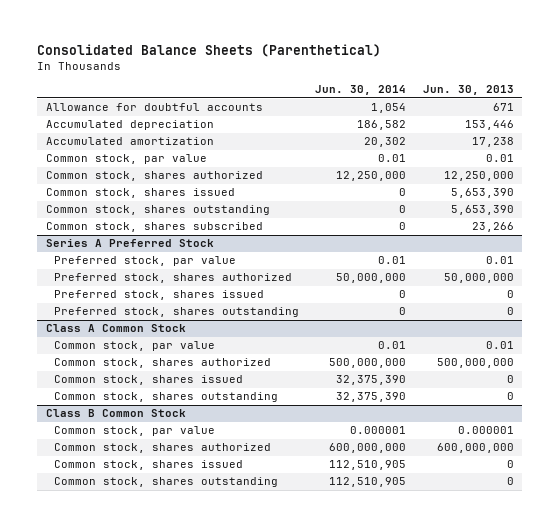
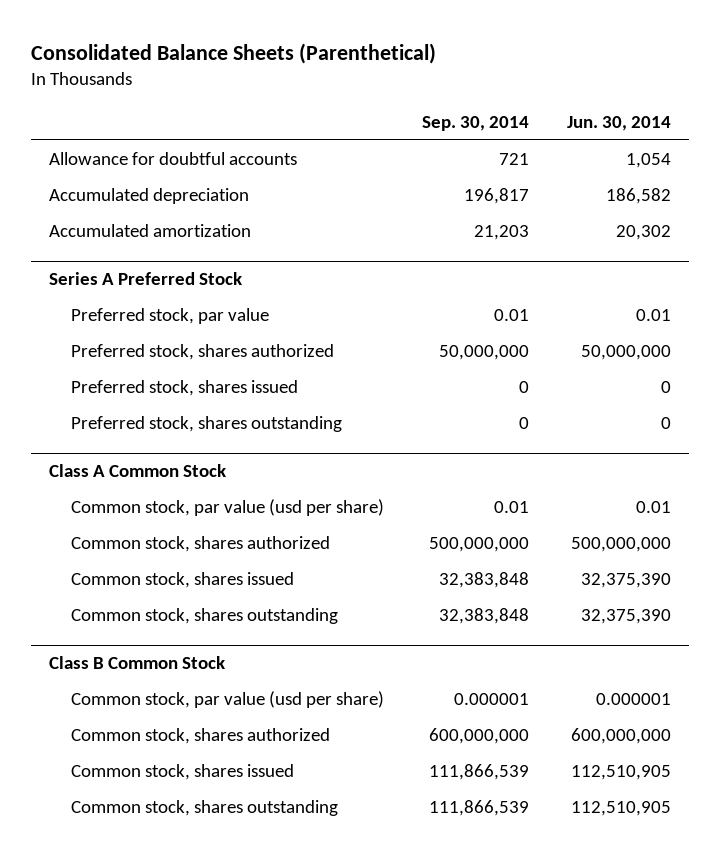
[422,85,514,96] Jun. 30, 2013 -> none
none -> [422,116,530,132] Sep. 30, 2014
[45,154,207,165] Common stock, par value -> none
[45,171,263,182] Common stock, shares authorized -> none
[45,188,235,199] Common stock, shares issued -> none
[45,205,270,216] Common stock, shares outstanding -> none
[45,222,263,233] Common stock, shares subscribed -> none
[53,341,215,352] Common stock, par value -> [71,498,385,516] Common stock, par value (usd per share)
[53,426,215,437] Common stock, par value -> [71,690,385,708] Common stock, par value (usd per share)

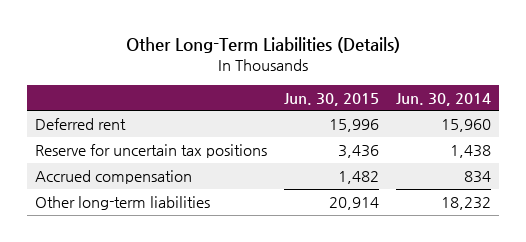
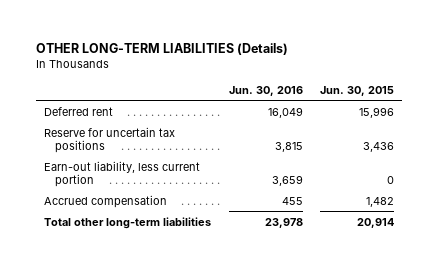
[126,36,401,53] Other Long-Term Liabilities (Details) -> [35,43,288,56] OTHER LONG-TERM LIABILITIES (Details)
[395,92,491,106] Jun. 30, 2014 -> none
none -> [228,85,303,96] Jun. 30, 2016
none -> [44,160,201,187] Earn-out liability, less current portion
[35,195,211,210] Other long-term liabilities -> [44,216,212,229] Total other long-term liabilities

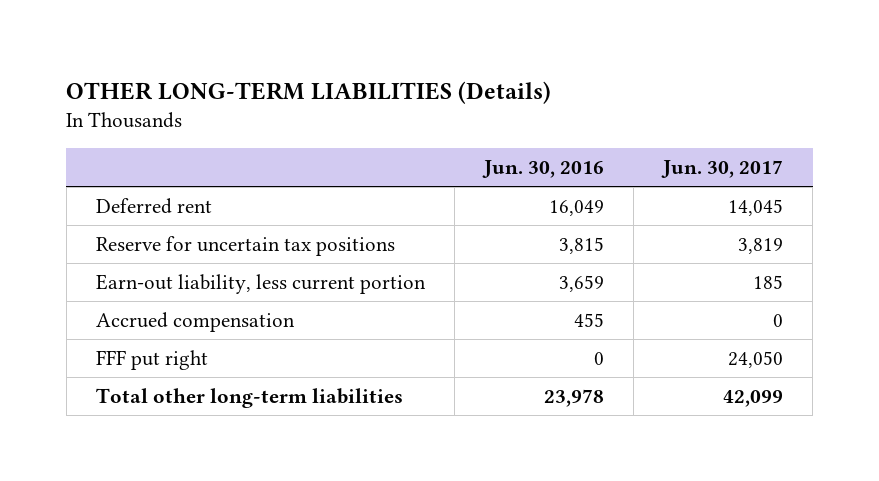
[319,85,394,96] Jun. 30, 2015 -> none
none -> [661,160,784,179] Jun. 30, 2017
none -> [95,350,208,371] FFF put right

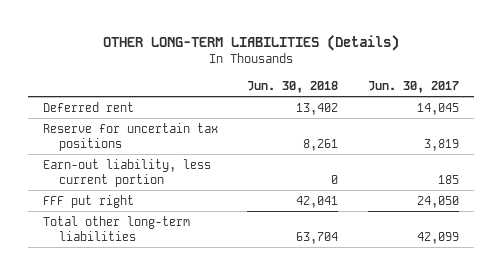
[482,160,605,179] Jun. 30, 2016 -> none
none -> [247,80,339,93] Jun. 30, 2018
[95,312,295,333] Accrued compensation -> none

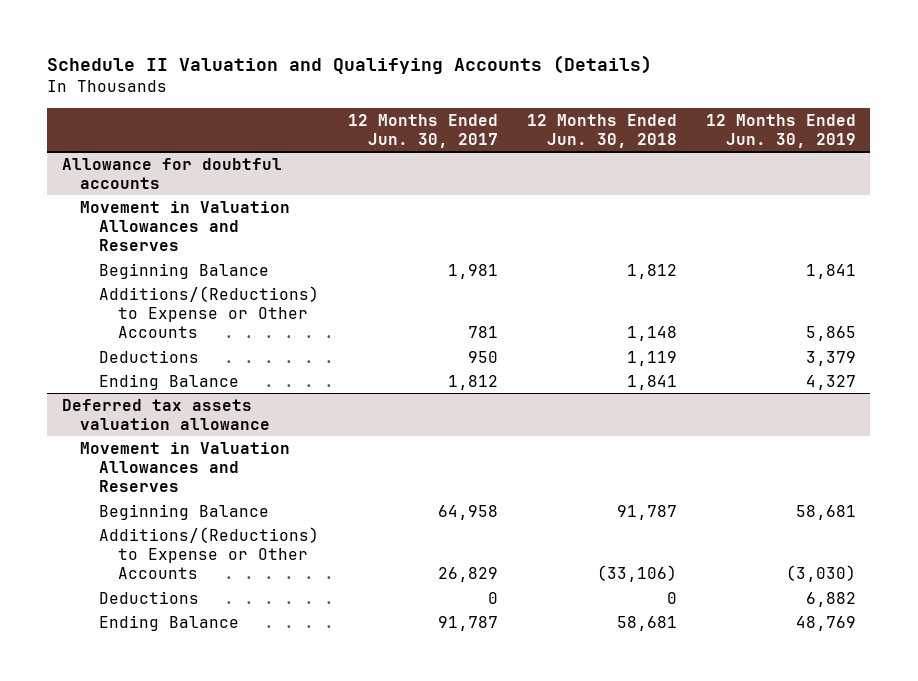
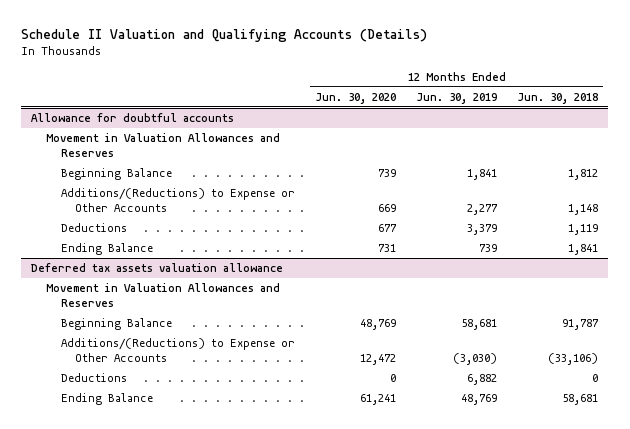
[348,113,499,148] 12 Months Ended Jun. 30, 2017 -> none
none -> [314,92,396,104] Jun. 30, 2020
[805,326,856,342] 5,865 -> [467,204,499,216] 2,277
[805,374,856,390] 4,327 -> [479,244,498,253] 739

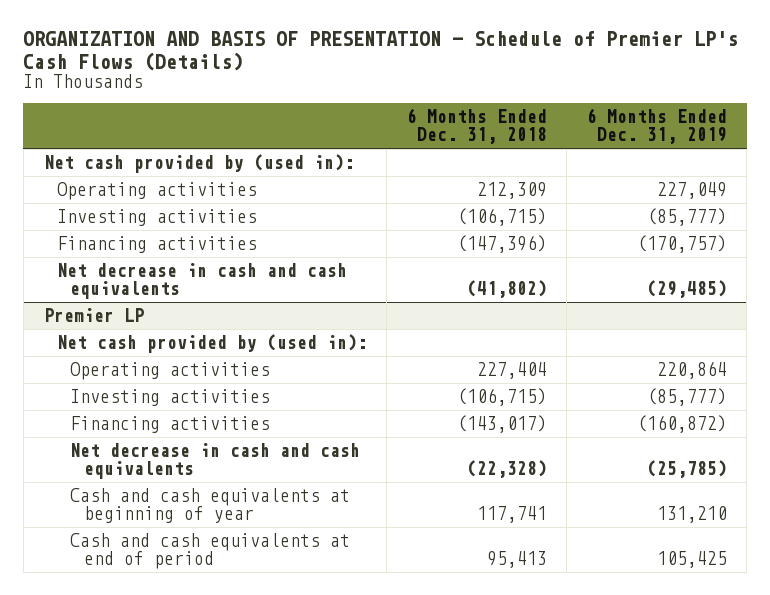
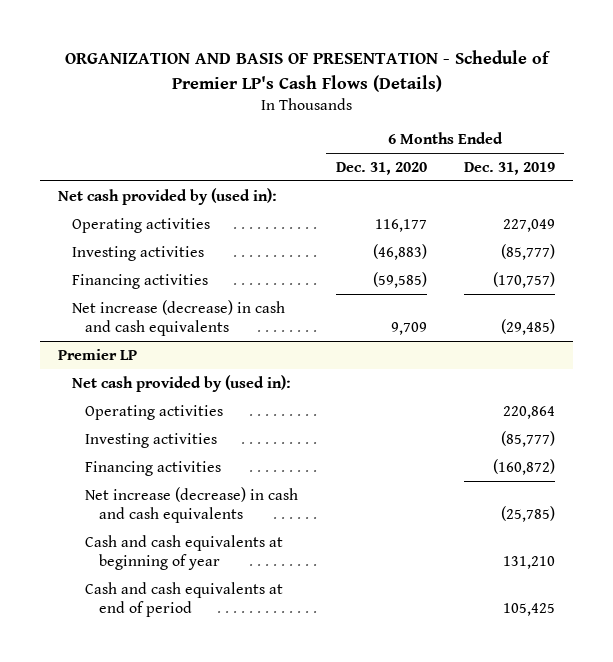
[406,108,547,145] 6 Months Ended Dec. 31, 2018 -> none
none -> [335,161,427,175] Dec. 31, 2020
[56,263,347,300] Net decrease in cash and cash equivalents -> [71,299,285,337] Net increase (decrease) in cash and cash equivalents
[70,443,361,480] Net decrease in cash and cash equivalents -> [85,486,299,524] Net increase (decrease) in cash and cash equivalents

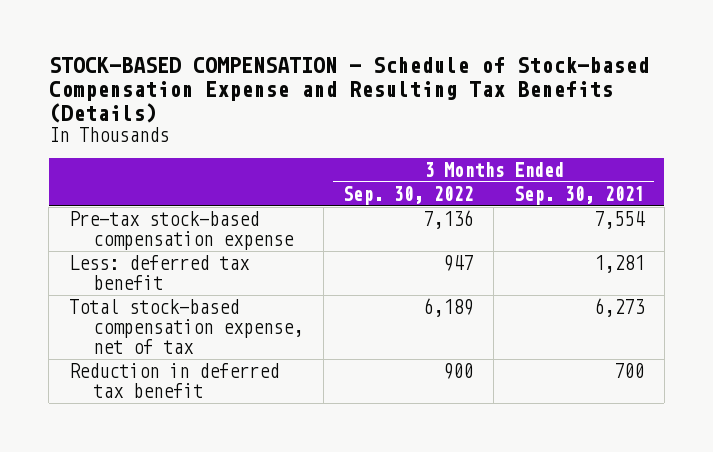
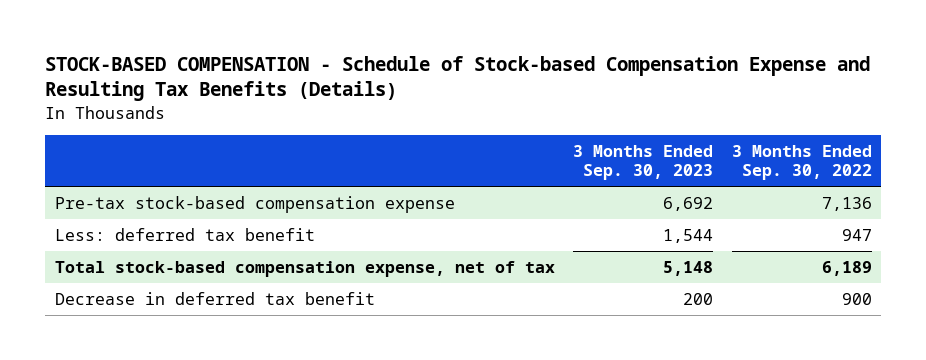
[514,185,645,205] Sep. 30, 2021 -> none
none -> [573,144,714,181] 3 Months Ended Sep. 30, 2023
[69,363,280,399] Reduction in deferred tax benefit -> [54,291,375,305] Decrease in deferred tax benefit

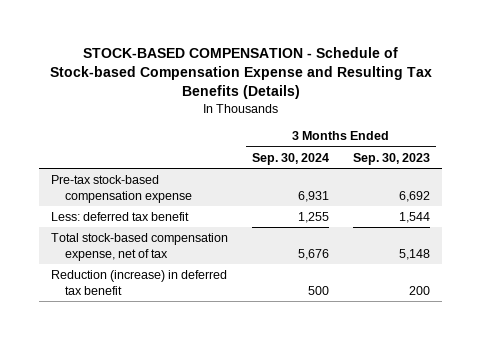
[731,144,872,181] 3 Months Ended Sep. 30, 2022 -> none
none -> [252,152,330,165] Sep. 30, 2024
[54,291,375,305] Decrease in deferred tax benefit -> [50,269,227,295] Reduction (increase) in deferred tax benefit

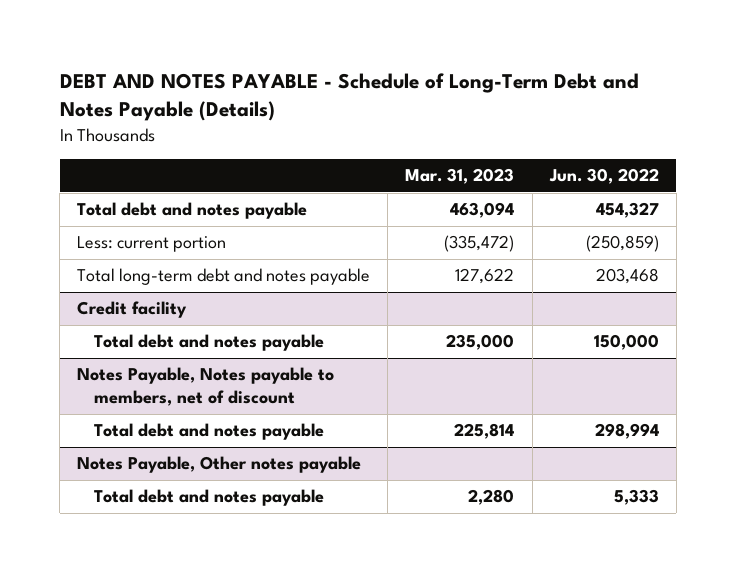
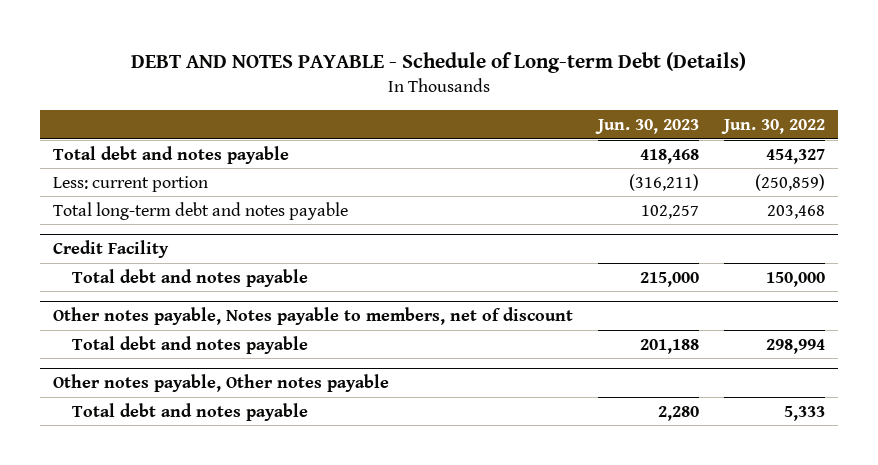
[59,72,639,122] DEBT AND NOTES PAYABLE - Schedule of Long-Term Debt and Notes Payable (Details) -> [131,52,747,74] DEBT AND NOTES PAYABLE - Schedule of Long-term Debt (Details)
[405,168,515,185] Mar. 31, 2023 -> none
none -> [595,119,700,135] Jun. 30, 2023
[77,301,188,319] Credit facility -> [52,240,169,259] Credit Facility
[77,367,335,407] Notes Payable, Notes payable to members, net of discount -> [52,307,573,326] Other notes payable, Notes payable to members, net of discount
[77,456,362,474] Notes Payable, Other notes payable -> [52,374,389,393] Other notes payable, Other notes payable

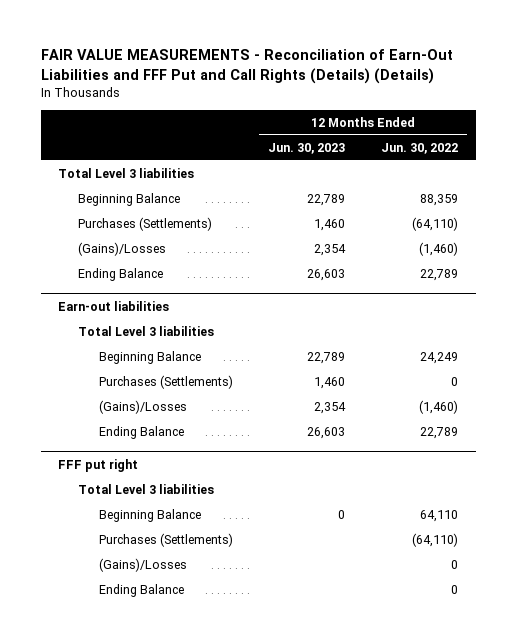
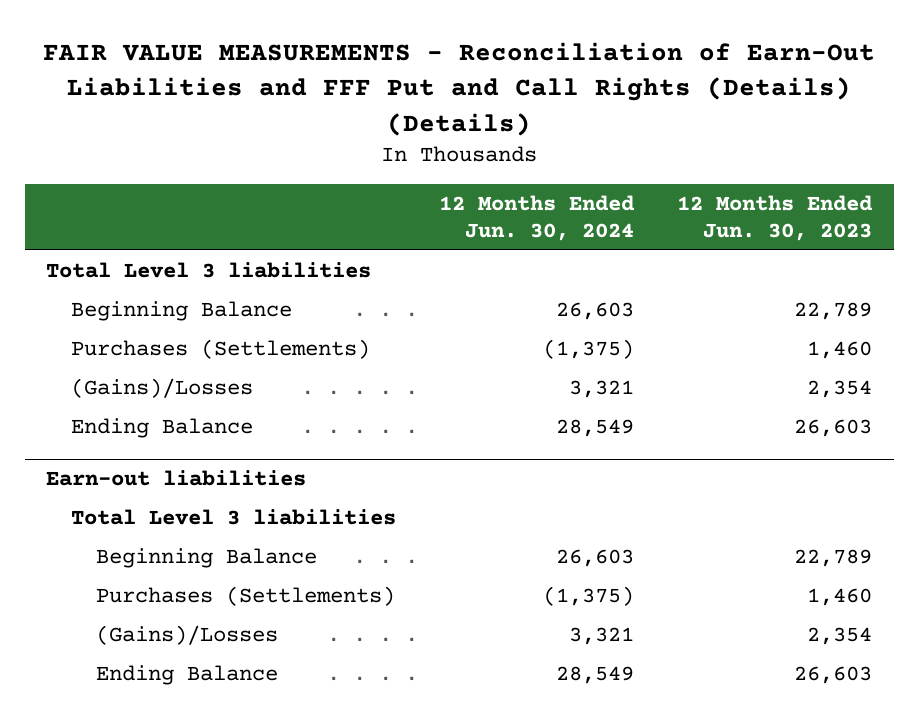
[380,142,458,154] Jun. 30, 2022 -> none
none -> [439,194,636,241] 12 Months Ended Jun. 30, 2024
[58,458,139,472] FFF put right -> none
[78,483,215,494] Total Level 3 liabilities -> none
[98,508,201,522] Beginning Balance -> none
[98,532,233,547] Purchases (Settlements) -> none
[98,557,187,572] (Gains)/Losses -> none
[98,583,184,597] Ending Balance -> none

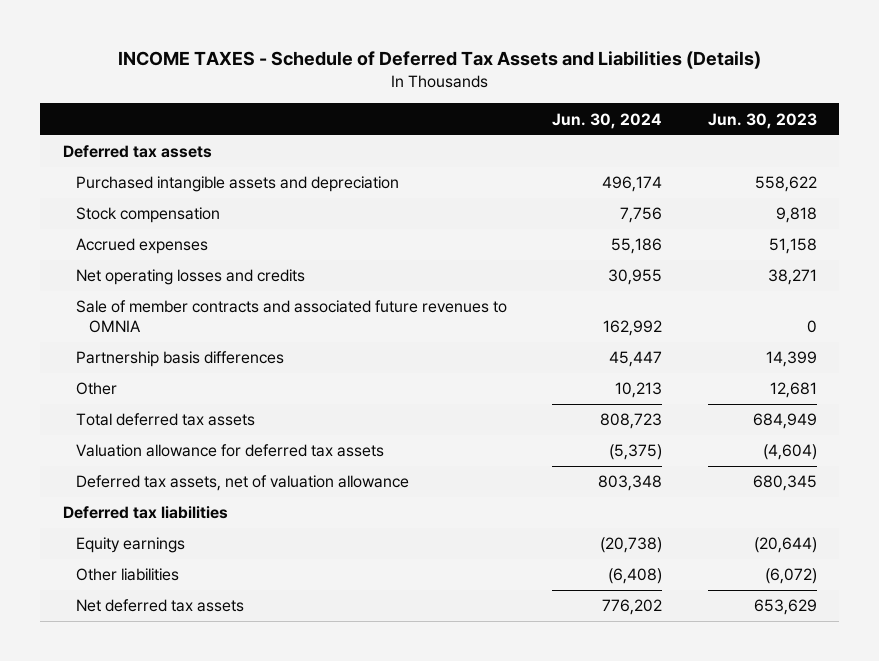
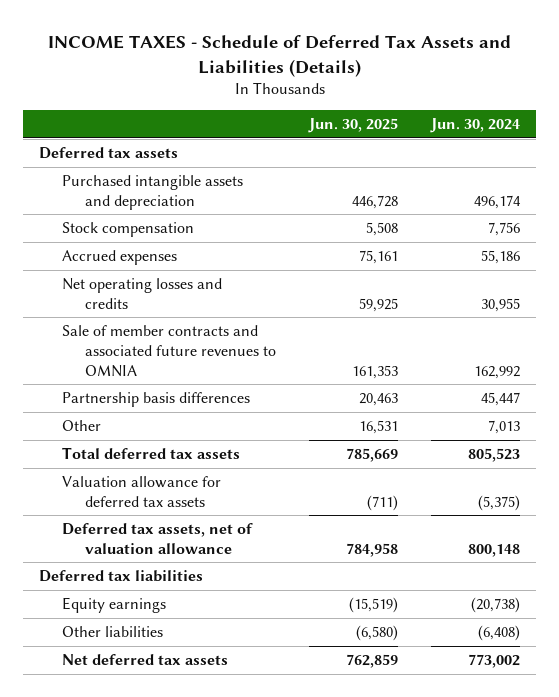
[707,112,817,129] Jun. 30, 2023 -> none
none -> [307,118,398,134] Jun. 30, 2025
[615,382,663,399] 10,213 -> [487,419,520,434] 7,013
[600,413,663,430] 808,723 -> [467,447,520,462] 805,523
[598,475,663,492] 803,348 -> [467,543,520,557] 800,148
[602,599,663,616] 776,202 -> [467,653,520,668] 773,002

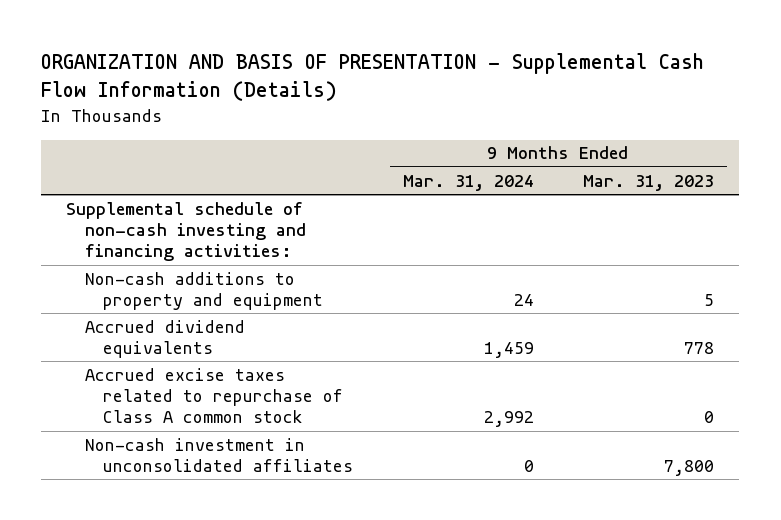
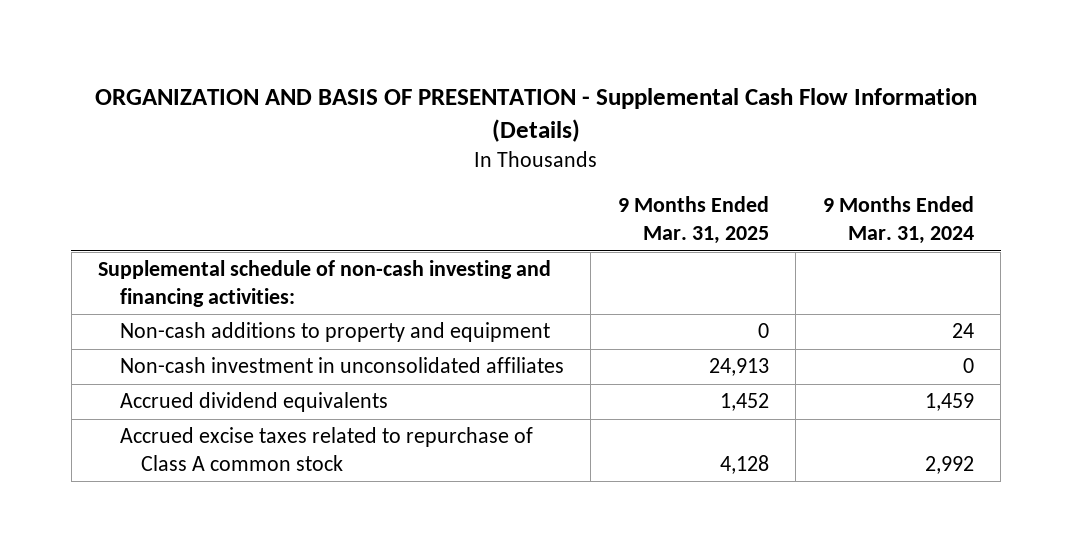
[583,174,715,191] Mar. 31, 2023 -> none
none -> [617,196,769,245] 9 Months Ended Mar. 31, 2025
[84,437,354,472] Non-cash investment in unconsolidated affiliates -> [119,357,564,374] Non-cash investment in unconsolidated affiliates

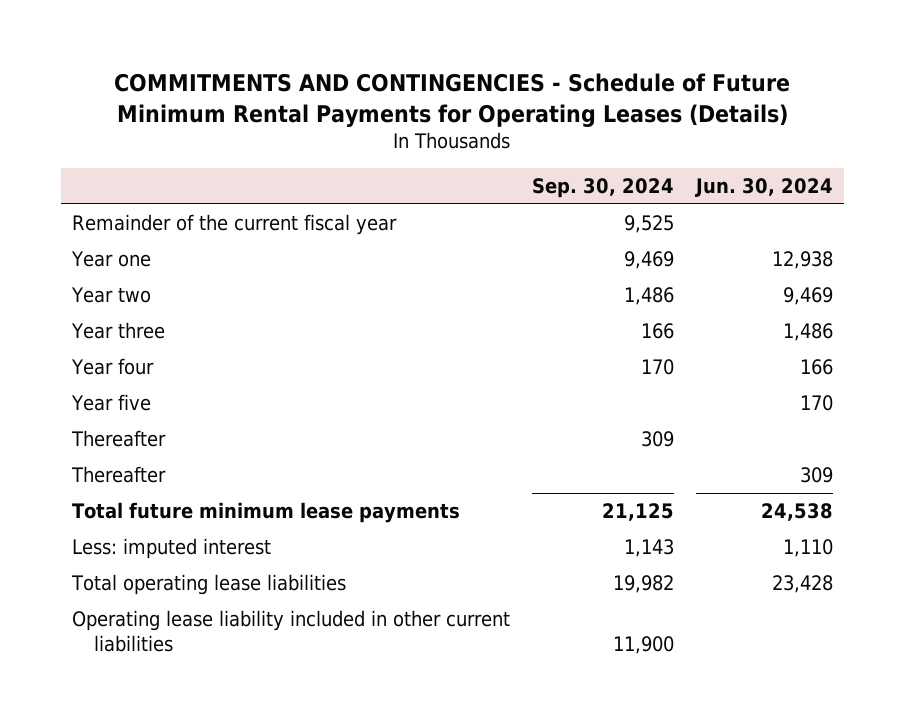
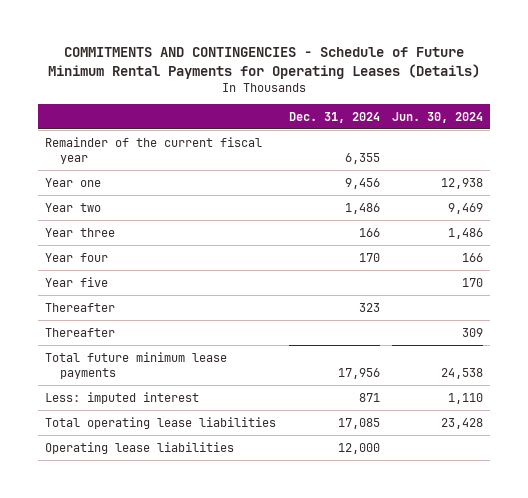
[531,177,674,198] Sep. 30, 2024 -> none
none -> [288,111,380,123] Dec. 31, 2024
[71,610,510,653] Operating lease liability included in other current liabilities -> [44,441,234,454] Operating lease liabilities

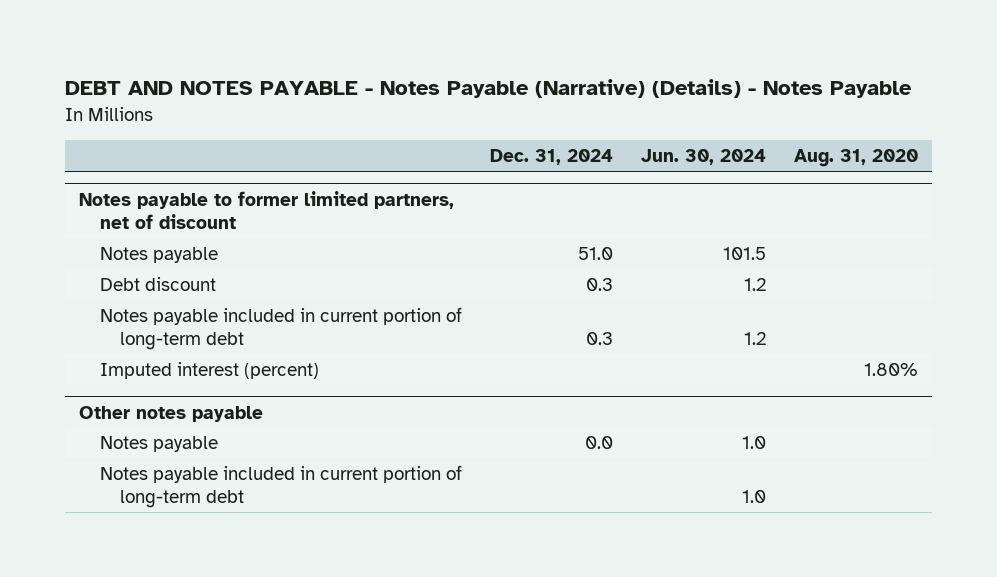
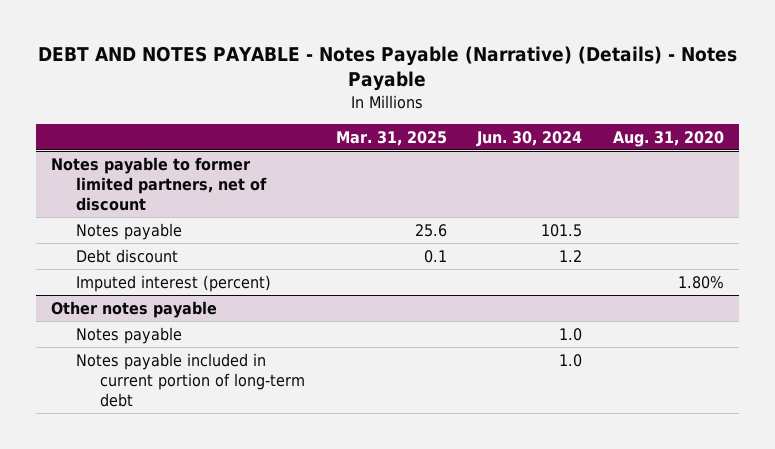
[489,149,613,166] Dec. 31, 2024 -> none
none -> [335,130,447,146] Mar. 31, 2025
[99,306,462,351] Notes payable included in current portion of long-term debt -> none

